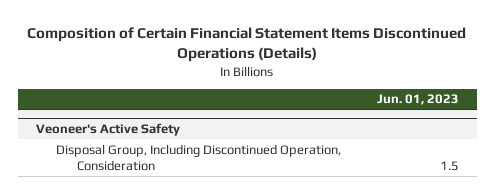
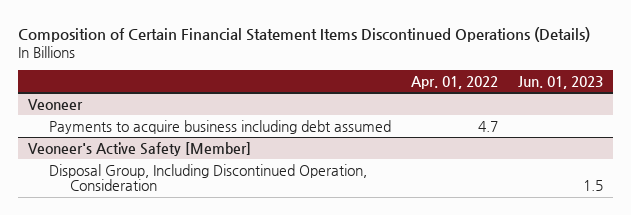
none -> [410,75,498,89] Apr. 01, 2022
none -> [28,98,84,110] Veoneer
none -> [49,119,392,134] Payments to acquire business including debt assumed
[35,122,180,136] Veoneer's Active Safety -> [28,141,252,156] Veoneer's Active Safety [Member]

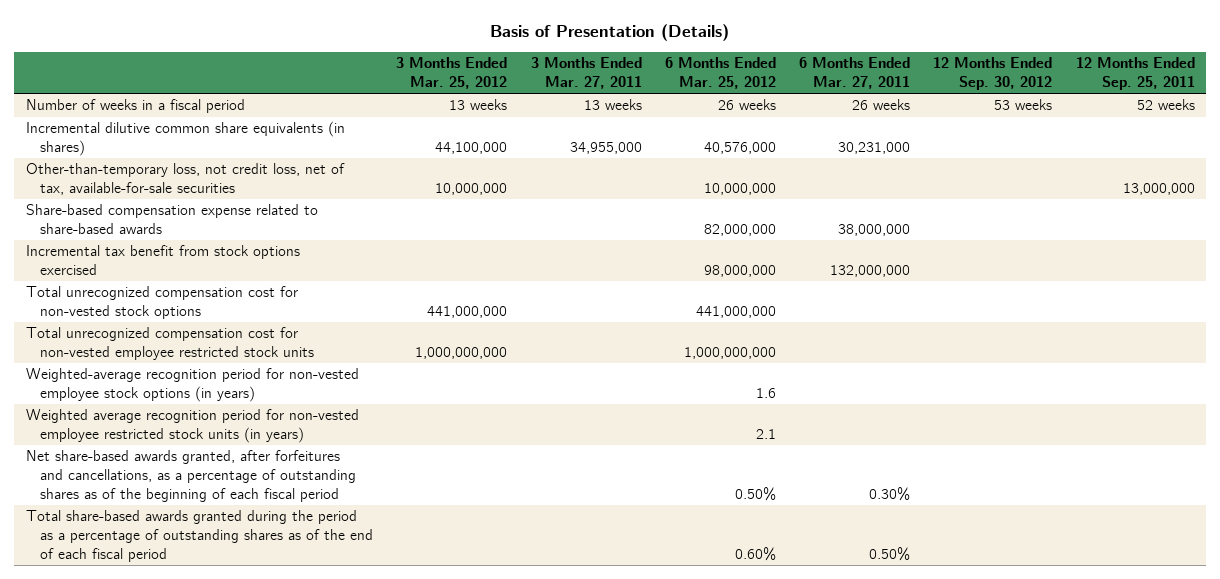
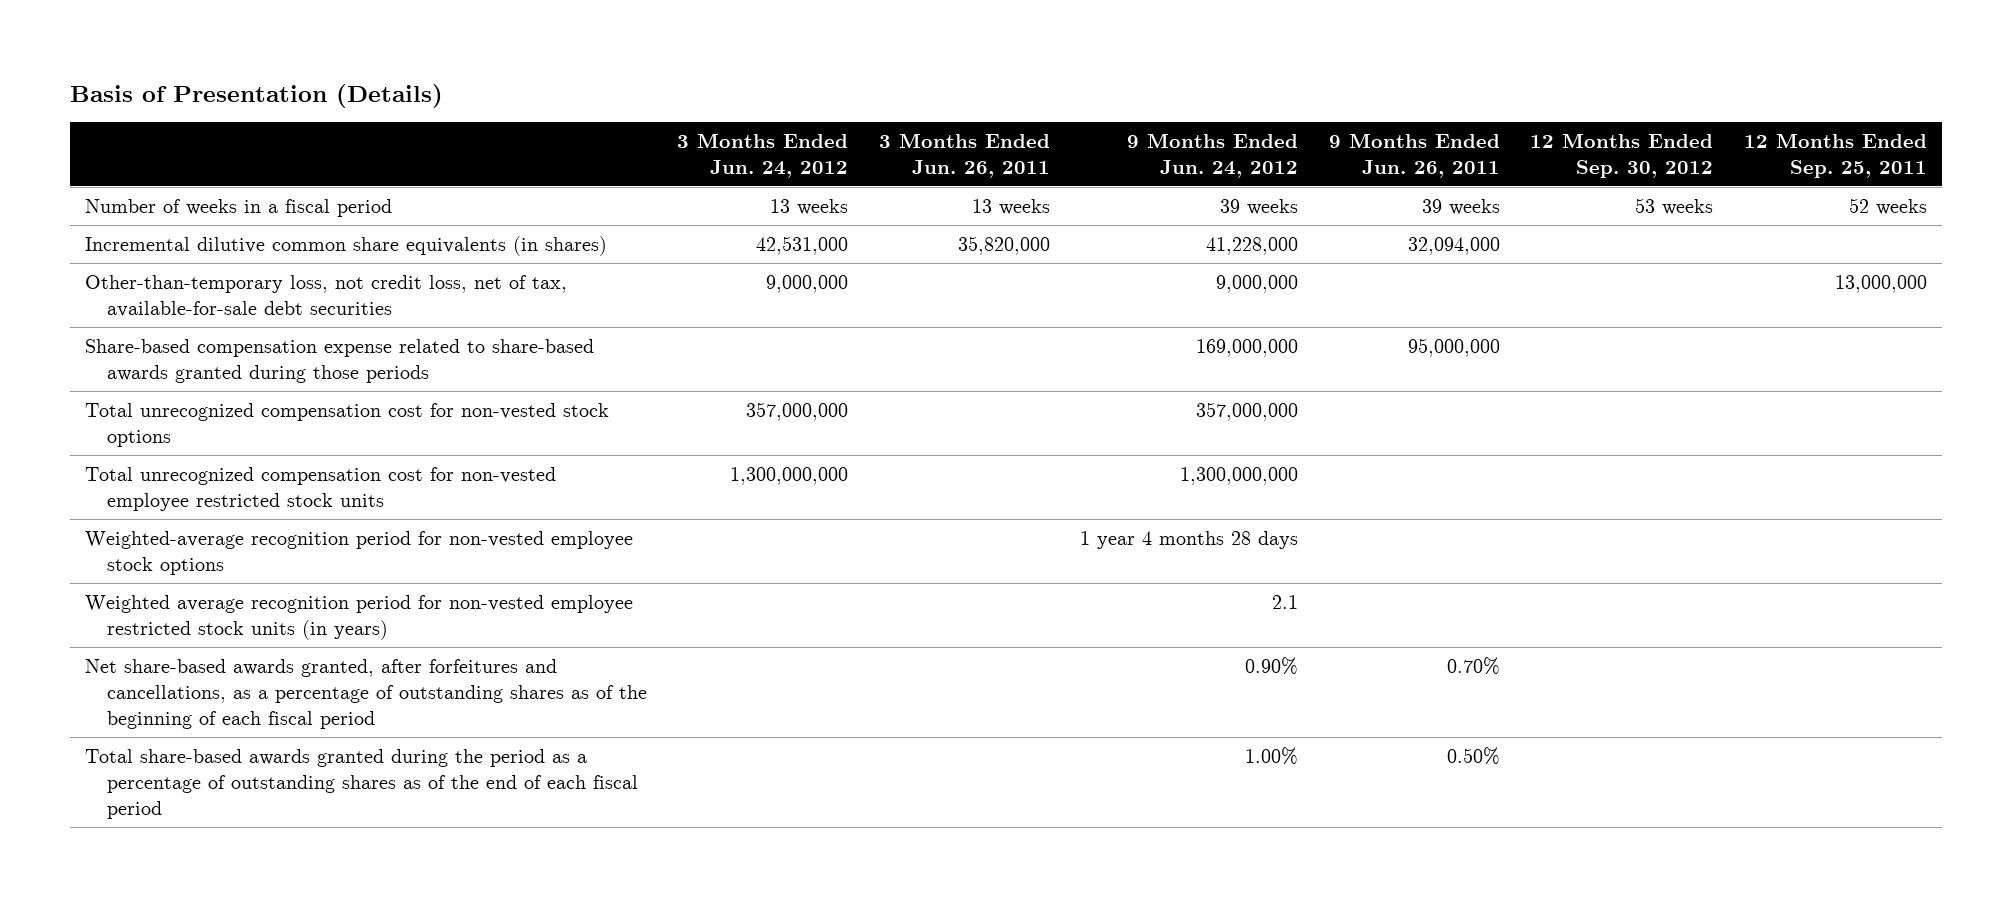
[396,57,508,90] 3 Months Ended Mar. 25, 2012 -> none
[530,57,642,90] 3 Months Ended Mar. 27, 2011 -> none
[664,57,776,90] 6 Months Ended Mar. 25, 2012 -> none
[799,57,911,90] 6 Months Ended Mar. 27, 2011 -> none
none -> [677,132,849,178] 3 Months Ended Jun. 24, 2012
none -> [878,132,1050,178] 3 Months Ended Jun. 26, 2011
none -> [1127,132,1299,178] 9 Months Ended Jun. 24, 2012
none -> [1328,132,1500,178] 9 Months Ended Jun. 26, 2011
[25,245,300,275] Incremental tax benefit from stock options exercised -> none
[25,163,345,195] Other-than-temporary loss, not credit loss, net of tax, available-for-sale securities -> [85,274,568,317] Other-than-temporary loss, not credit loss, net of tax, available-for-sale debt securities
[25,204,318,234] Share-based compensation expense related to share-based awards -> [85,338,595,383] Share-based compensation expense related to share-based awards granted during those periods
[25,368,359,402] Weighted-average recognition period for non-vested employee stock options (in years) -> [85,530,634,575] Weighted-average recognition period for non-vested employee stock options

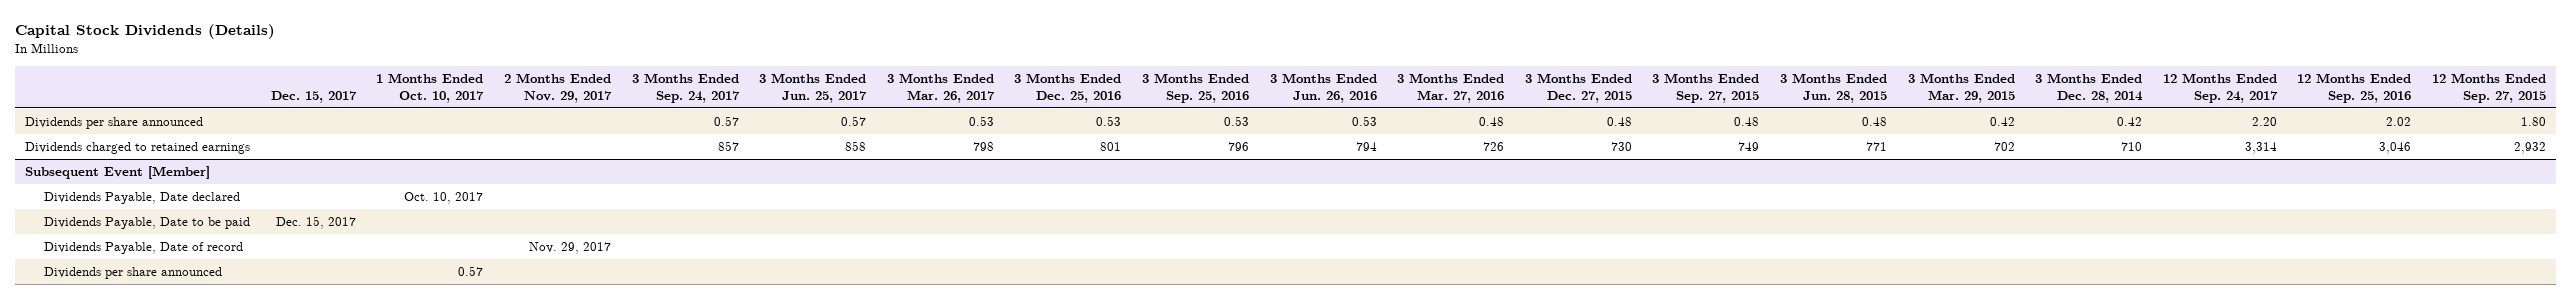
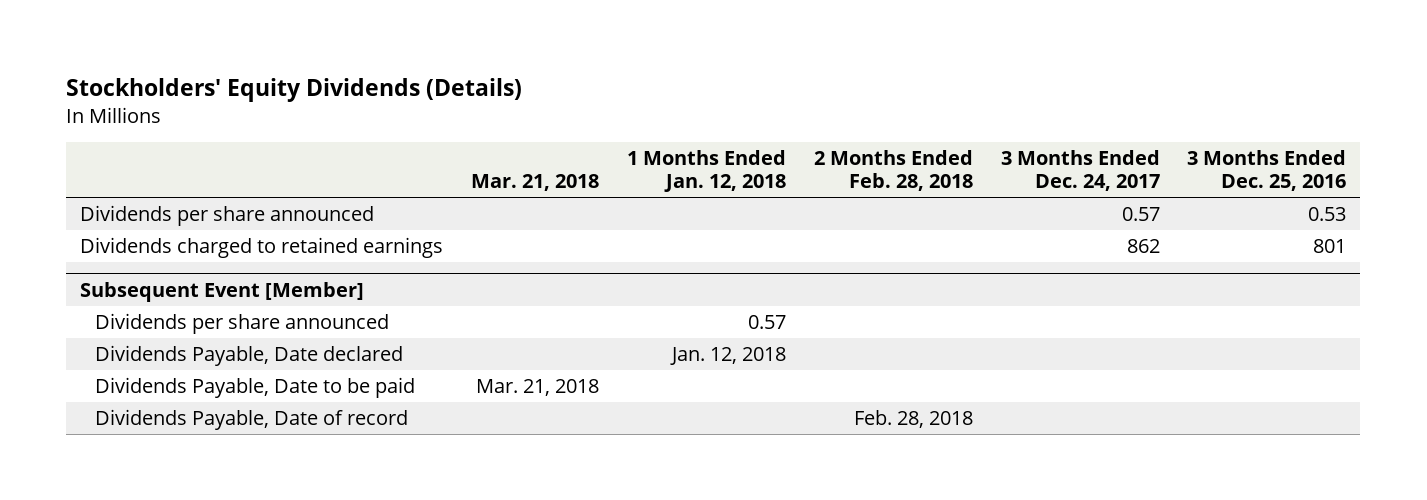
[14,24,275,40] Capital Stock Dividends (Details) -> [66,78,523,103] Stockholders' Equity Dividends (Details)
[270,90,357,103] Dec. 15, 2017 -> none
[376,73,485,103] 1 Months Ended Oct. 10, 2017 -> none
[504,73,613,103] 2 Months Ended Nov. 29, 2017 -> none
[631,73,740,103] 3 Months Ended Sep. 24, 2017 -> none
[759,73,868,103] 3 Months Ended Jun. 25, 2017 -> none
[886,73,995,103] 3 Months Ended Mar. 26, 2017 -> none
[1142,73,1250,103] 3 Months Ended Sep. 25, 2016 -> none
[1269,73,1377,103] 3 Months Ended Jun. 26, 2016 -> none
[1397,73,1505,103] 3 Months Ended Mar. 27, 2016 -> none
[1524,73,1632,103] 3 Months Ended Dec. 27, 2015 -> none
[1652,73,1760,103] 3 Months Ended Sep. 27, 2015 -> none
[1780,73,1888,103] 3 Months Ended Jun. 28, 2015 -> none
[1907,73,2015,103] 3 Months Ended Mar. 29, 2015 -> none
[2035,73,2144,103] 3 Months Ended Dec. 28, 2014 -> none
[2162,73,2278,103] 12 Months Ended Sep. 24, 2017 -> none
[2297,73,2412,103] 12 Months Ended Sep. 25, 2016 -> none
[2432,73,2547,103] 12 Months Ended Sep. 27, 2015 -> none
none -> [471,174,600,192] Mar. 21, 2018
none -> [626,150,786,193] 1 Months Ended Jan. 12, 2018
none -> [813,150,973,192] 2 Months Ended Feb. 28, 2018
none -> [1000,150,1160,192] 3 Months Ended Dec. 24, 2017
[43,267,222,280] Dividends per share announced -> [95,312,390,334] Dividends per share announced

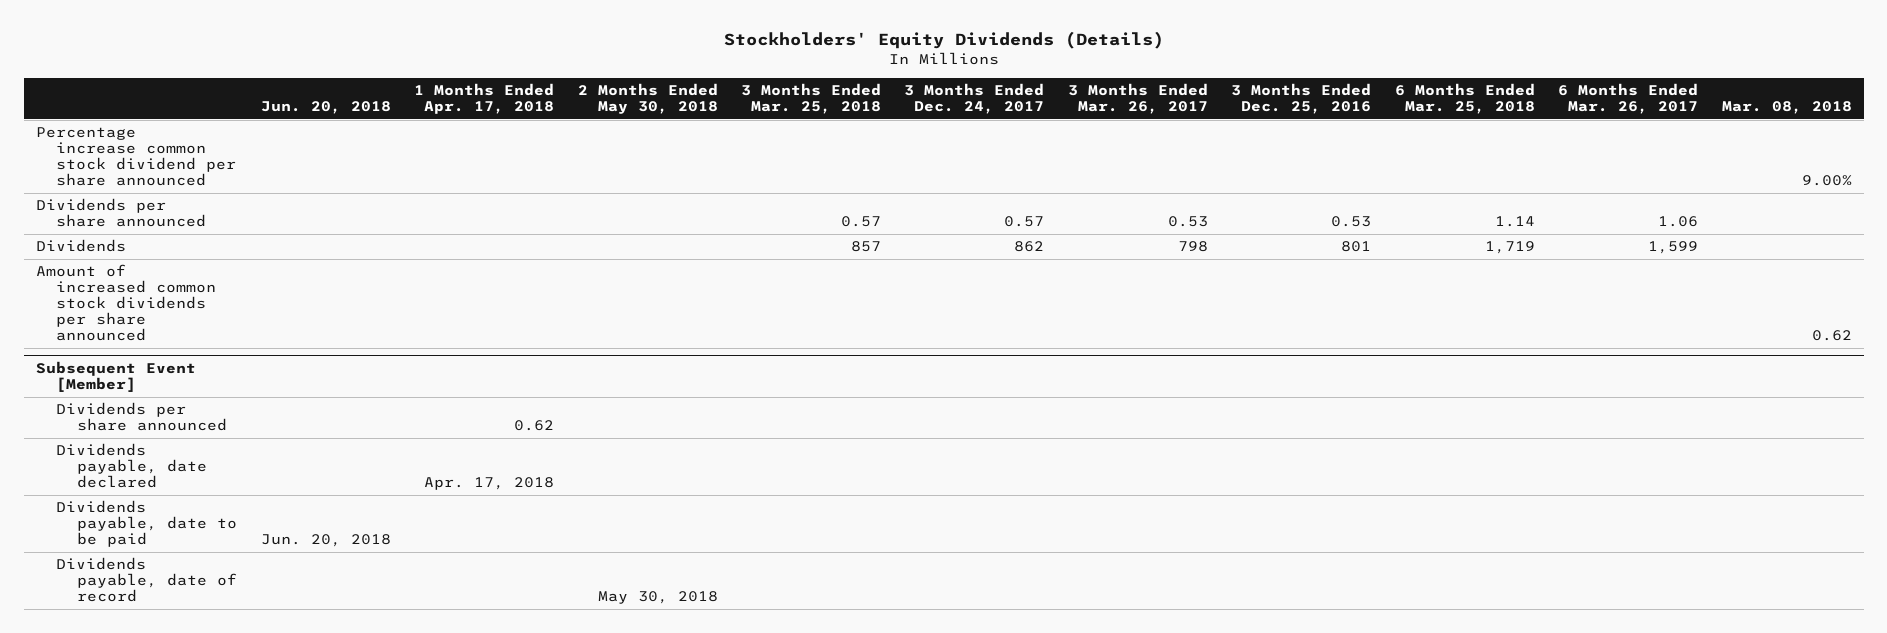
[471,174,600,192] Mar. 21, 2018 -> none
[626,150,786,193] 1 Months Ended Jan. 12, 2018 -> none
[813,150,973,192] 2 Months Ended Feb. 28, 2018 -> none
none -> [260,101,391,115] Jun. 20, 2018
none -> [414,83,555,115] 1 Months Ended Apr. 17, 2018
none -> [577,83,718,115] 2 Months Ended May 30, 2018
none -> [741,83,882,115] 3 Months Ended Mar. 25, 2018
none -> [1067,83,1208,115] 3 Months Ended Mar. 26, 2017
none -> [1394,83,1535,115] 6 Months Ended Mar. 25, 2018
none -> [1558,83,1699,115] 6 Months Ended Mar. 26, 2017
none -> [1721,101,1852,115] Mar. 08, 2018
none -> [35,127,237,187] Percentage increase common stock dividend per share announced
[80,236,444,258] Dividends charged to retained earnings -> [35,239,126,253] Dividends
none -> [35,264,217,342] Amount of increased common stock dividends per share announced
[95,344,404,366] Dividends Payable, Date declared -> [56,443,208,489] Dividends payable, date declared
[95,376,416,398] Dividends Payable, Date to be paid -> [56,500,238,548] Dividends payable, date to be paid
[95,408,409,430] Dividends Payable, Date of record -> [56,557,238,603] Dividends payable, date of record

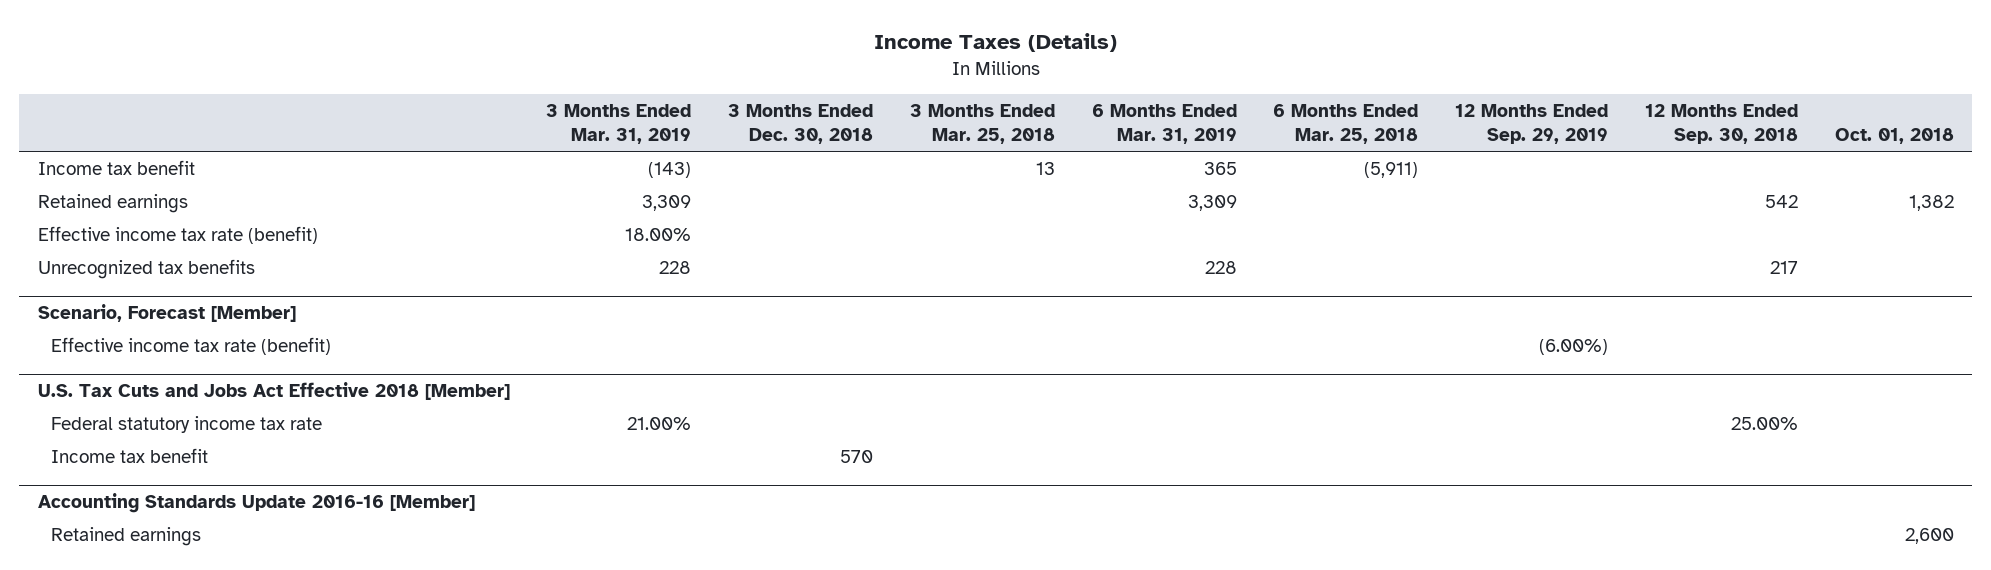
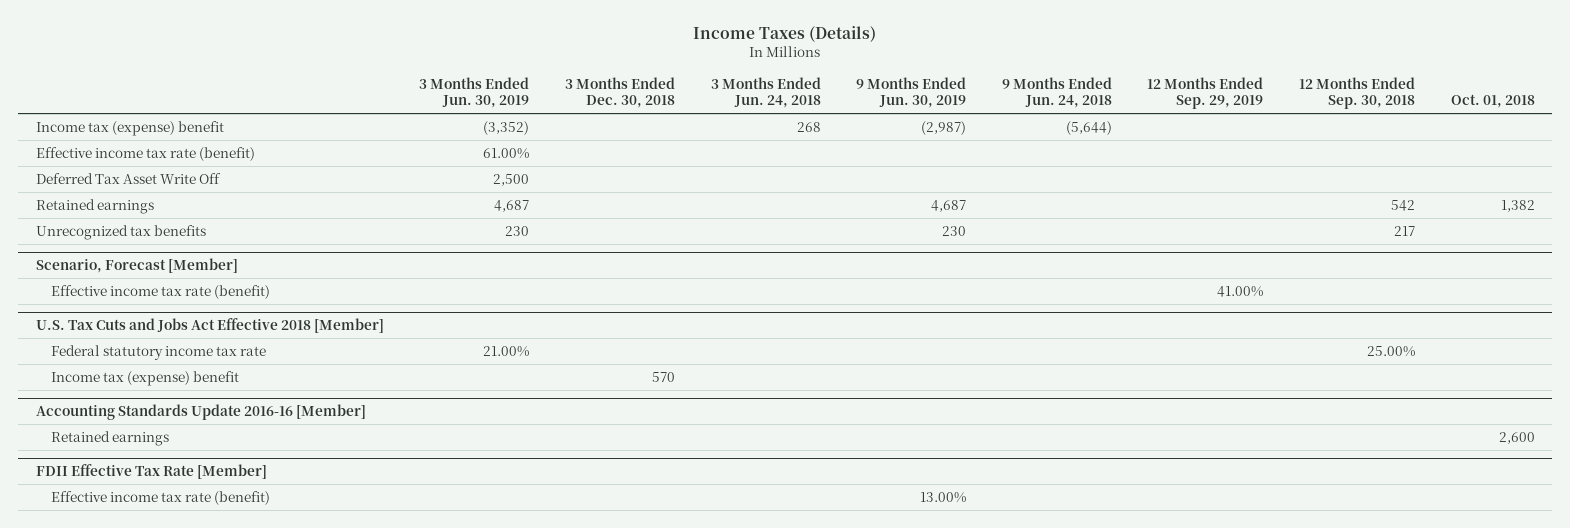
[546,103,692,145] 3 Months Ended Mar. 31, 2019 -> none
[909,103,1055,145] 3 Months Ended Mar. 25, 2018 -> none
[1091,103,1237,145] 6 Months Ended Mar. 31, 2019 -> none
[1273,103,1419,145] 6 Months Ended Mar. 25, 2018 -> none
none -> [419,76,530,109] 3 Months Ended Jun. 30, 2019
none -> [710,76,821,109] 3 Months Ended Jun. 24, 2018
none -> [856,76,967,109] 9 Months Ended Jun. 30, 2019
none -> [1001,76,1112,109] 9 Months Ended Jun. 24, 2018
[37,160,195,176] Income tax benefit -> [35,120,224,136] Income tax (expense) benefit
none -> [35,172,221,184] Deferred Tax Asset Write Off
[37,194,188,214] Retained earnings -> [35,198,154,214] Retained earnings
[1539,339,1609,356] (6.00%) -> [1217,285,1264,297] 41.00%
[51,448,209,464] Income tax benefit -> [50,370,239,386] Income tax (expense) benefit
none -> [35,464,267,480] FDII Effective Tax Rate [Member]
none -> [50,490,270,505] Effective income tax rate (benefit)

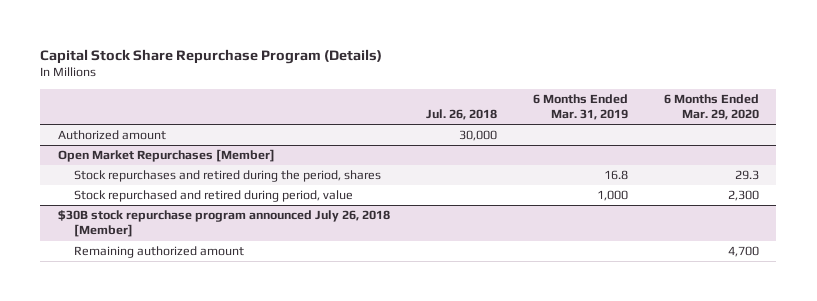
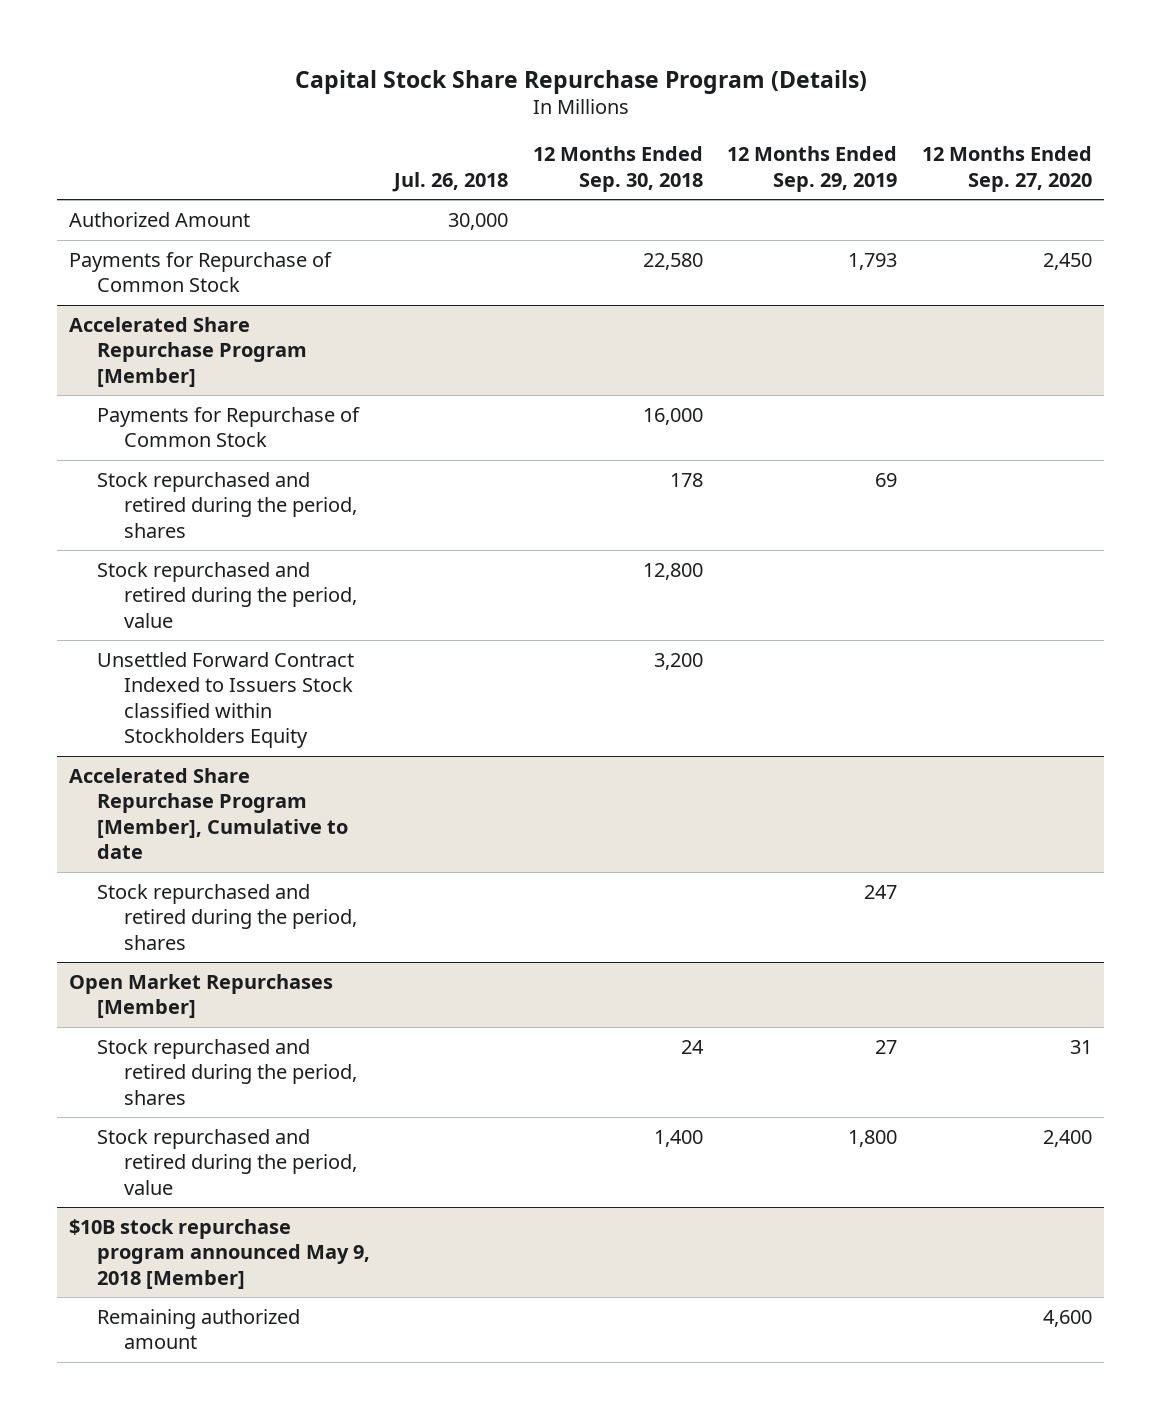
[532,94,628,121] 6 Months Ended Mar. 31, 2019 -> none
[663,94,759,121] 6 Months Ended Mar. 29, 2020 -> none
none -> [532,146,703,192] 12 Months Ended Sep. 30, 2018
none -> [727,146,898,192] 12 Months Ended Sep. 29, 2019
none -> [921,146,1092,192] 12 Months Ended Sep. 27, 2020
[58,130,167,141] Authorized amount -> [69,212,251,228] Authorized Amount
none -> [69,252,333,293] Payments for Repurchase of Common Stock
none -> [69,317,307,387] Accelerated Share Repurchase Program [Member]
none -> [96,407,360,448] Payments for Repurchase of Common Stock
none -> [96,472,358,538] Stock repurchased and retired during the period, shares
none -> [96,562,358,628] Stock repurchased and retired during the period, value
none -> [96,652,354,748] Unsettled Forward Contract Indexed to Issuers Stock classified within Stockholders Equity
none -> [69,768,348,859] Accelerated Share Repurchase Program [Member], Cumulative to date
none -> [96,884,358,950] Stock repurchased and retired during the period, shares
[73,170,381,183] Stock repurchases and retired during the period, shares -> [96,1039,358,1105] Stock repurchased and retired during the period, shares
[73,190,353,203] Stock repurchased and retired during period, value -> [96,1129,358,1195] Stock repurchased and retired during the period, value
[58,210,391,238] $30B stock repurchase program announced July 26, 2018 [Member] -> [69,1219,370,1289] $10B stock repurchase program announced May 9, 2018 [Member]

